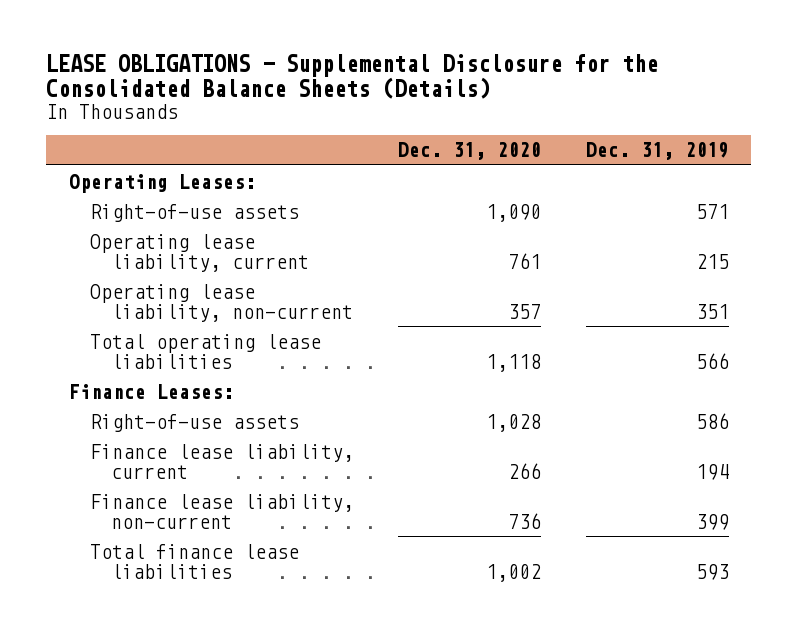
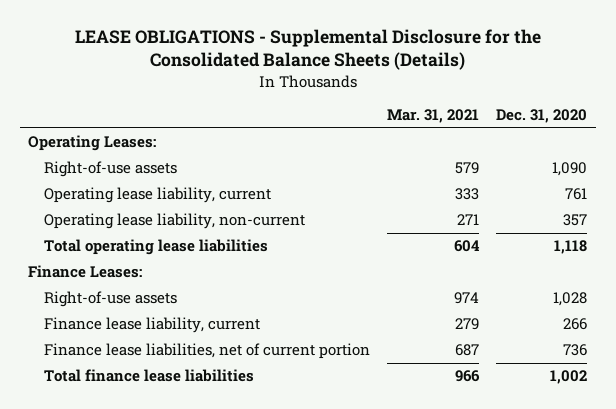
[585,142,729,161] Dec. 31, 2019 -> none
none -> [387,109,480,124] Mar. 31, 2021
[89,493,354,529] Finance lease liability, non-current -> [44,343,371,360] Finance lease liabilities, net of current portion

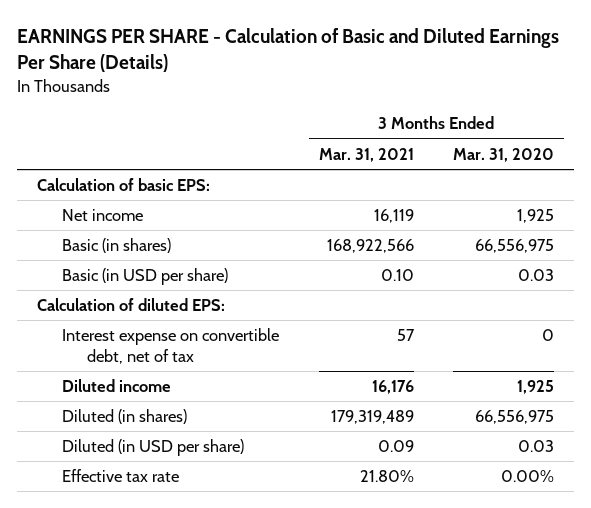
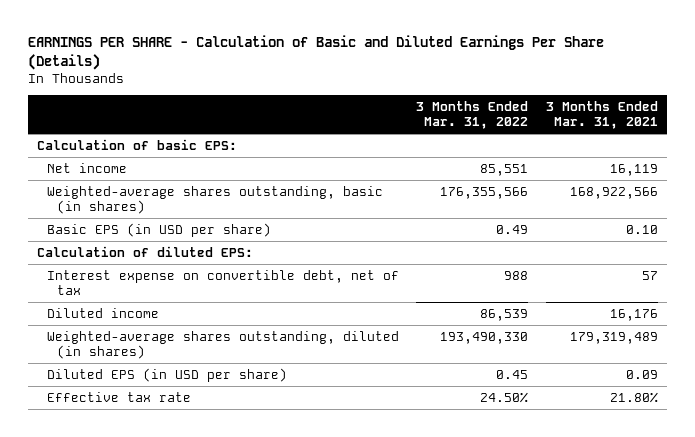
[453,147,555,162] Mar. 31, 2020 -> none
none -> [416,101,529,130] 3 Months Ended Mar. 31, 2022
[62,238,172,254] Basic (in shares) -> [46,185,383,214] Weighted-average shares outstanding, basic (in shares)
[62,268,229,286] Basic (in USD per share) -> [46,222,271,237] Basic EPS (in USD per share)
[62,409,188,425] Diluted (in shares) -> [46,330,399,359] Weighted-average shares outstanding, diluted (in shares)
[62,439,245,457] Diluted (in USD per share) -> [46,367,287,382] Diluted EPS (in USD per share)

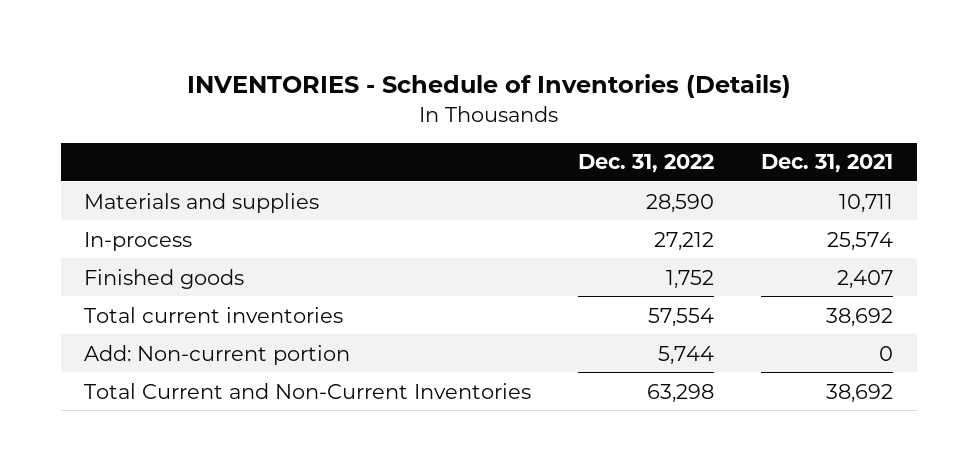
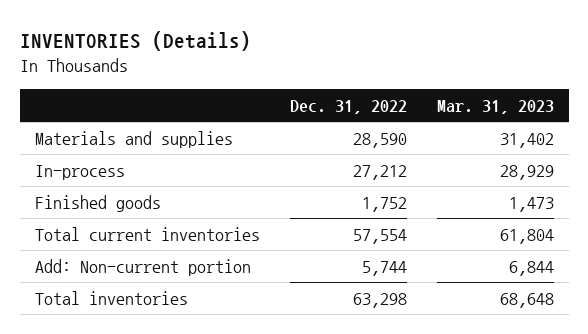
[186,74,791,99] INVENTORIES - Schedule of Inventories (Details) -> [19,31,251,52] INVENTORIES (Details)
[761,154,894,174] Dec. 31, 2021 -> none
none -> [436,99,554,114] Mar. 31, 2023
[84,382,532,399] Total Current and Non-Current Inventories -> [34,290,188,305] Total inventories

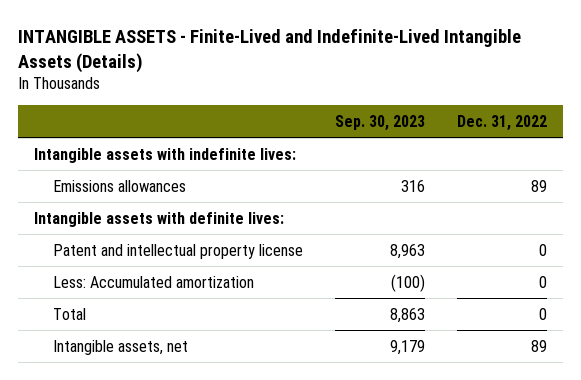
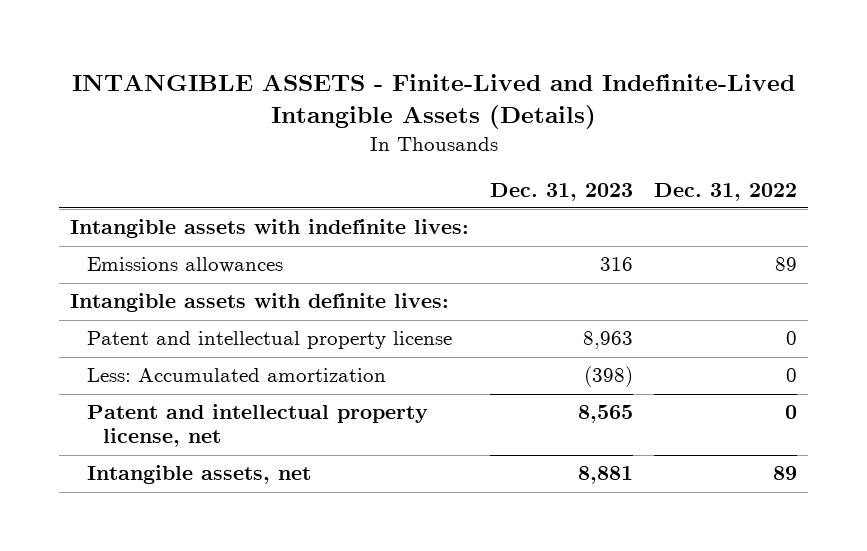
[334,115,425,132] Sep. 30, 2023 -> none
none -> [490,182,634,201] Dec. 31, 2023
[53,307,87,320] Total -> [86,404,428,448] Patent and intellectual property license, net

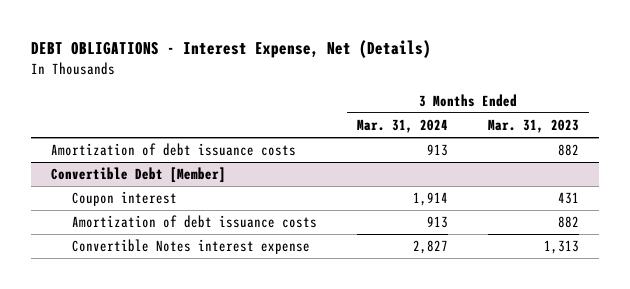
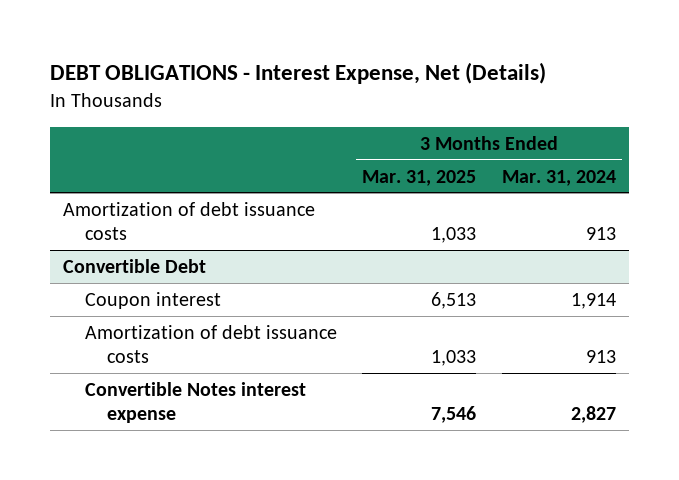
[487,119,579,134] Mar. 31, 2023 -> none
none -> [362,169,477,186] Mar. 31, 2025
[50,167,226,184] Convertible Debt [Member] -> [62,258,206,273] Convertible Debt

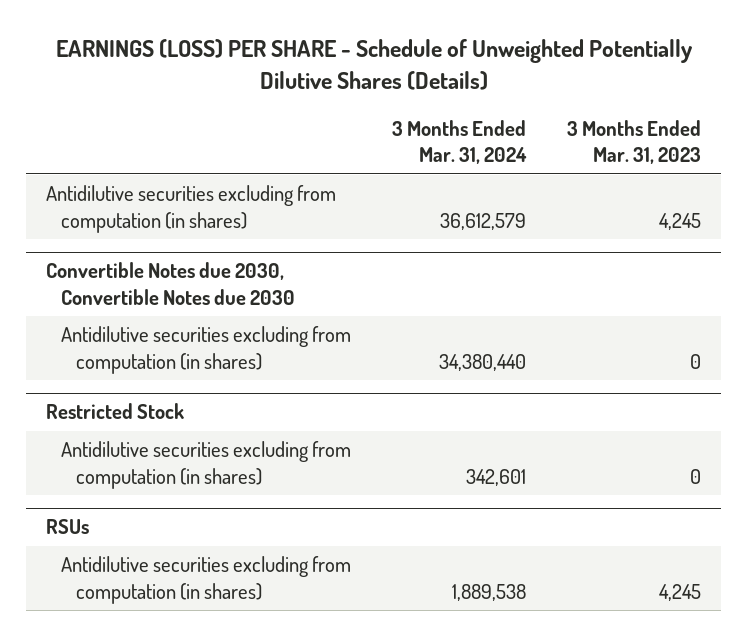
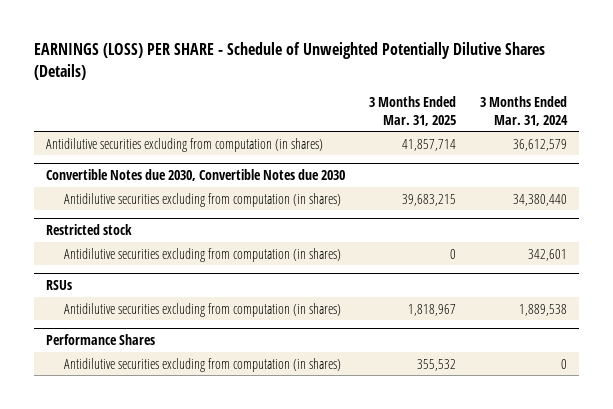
[566,120,701,165] 3 Months Ended Mar. 31, 2023 -> none
none -> [368,96,456,126] 3 Months Ended Mar. 31, 2025
[46,403,185,420] Restricted Stock -> [45,224,132,236] Restricted stock
none -> [45,334,155,346] Performance Shares
none -> [64,357,342,372] Antidilutive securities excluding from computation (in shares)

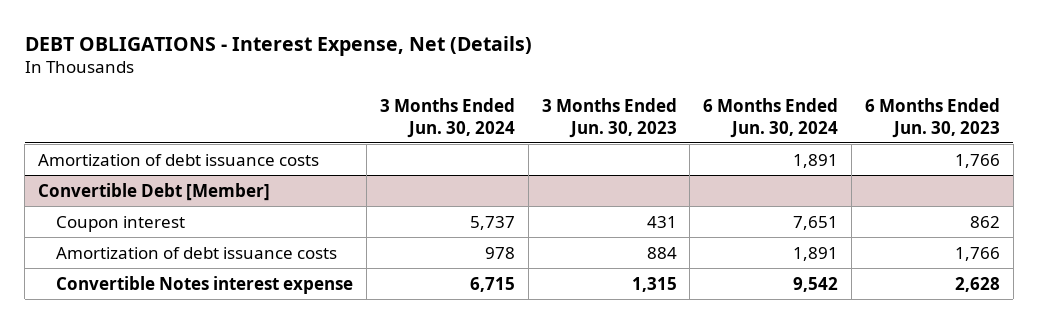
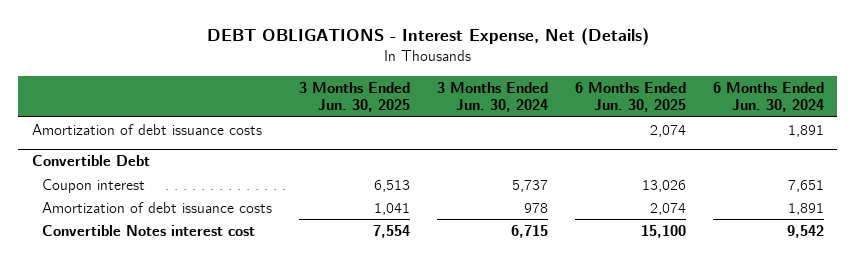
[541,97,677,138] 3 Months Ended Jun. 30, 2023 -> none
[864,97,1000,138] 6 Months Ended Jun. 30, 2023 -> none
none -> [298,82,410,113] 3 Months Ended Jun. 30, 2025
none -> [574,82,686,113] 6 Months Ended Jun. 30, 2025
[37,182,270,201] Convertible Debt [Member] -> [31,155,150,167] Convertible Debt
[56,275,354,294] Convertible Notes interest expense -> [42,224,256,236] Convertible Notes interest cost

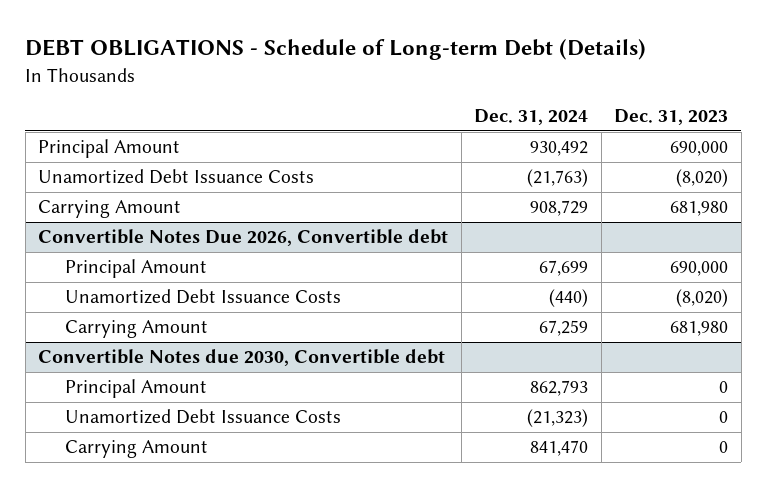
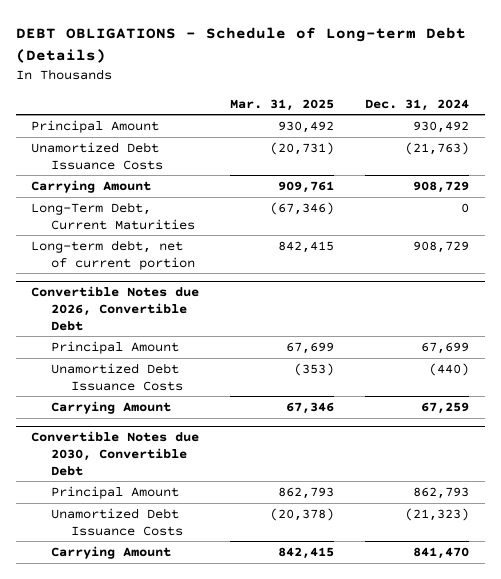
[614,109,729,126] Dec. 31, 2023 -> none
none -> [230,98,335,111] Mar. 31, 2025
none -> [31,201,196,230] Long-Term Debt, Current Maturities
none -> [31,239,196,270] Long-term debt, net of current portion
[38,229,449,247] Convertible Notes Due 2026, Convertible debt -> [31,286,200,331] Convertible Notes due 2026, Convertible Debt
[38,349,446,367] Convertible Notes due 2030, Convertible debt -> [31,431,200,476] Convertible Notes due 2030, Convertible Debt

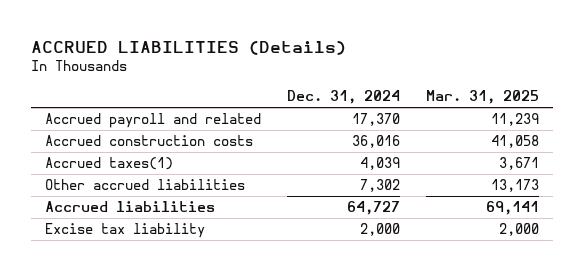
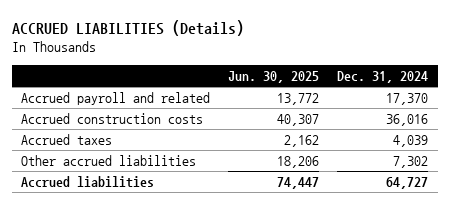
[426,90,540,105] Mar. 31, 2025 -> none
none -> [228,70,320,83] Jun. 30, 2025
[44,157,173,171] Accrued taxes(1) -> [20,134,112,146] Accrued taxes
[44,223,205,239] Excise tax liability -> none

